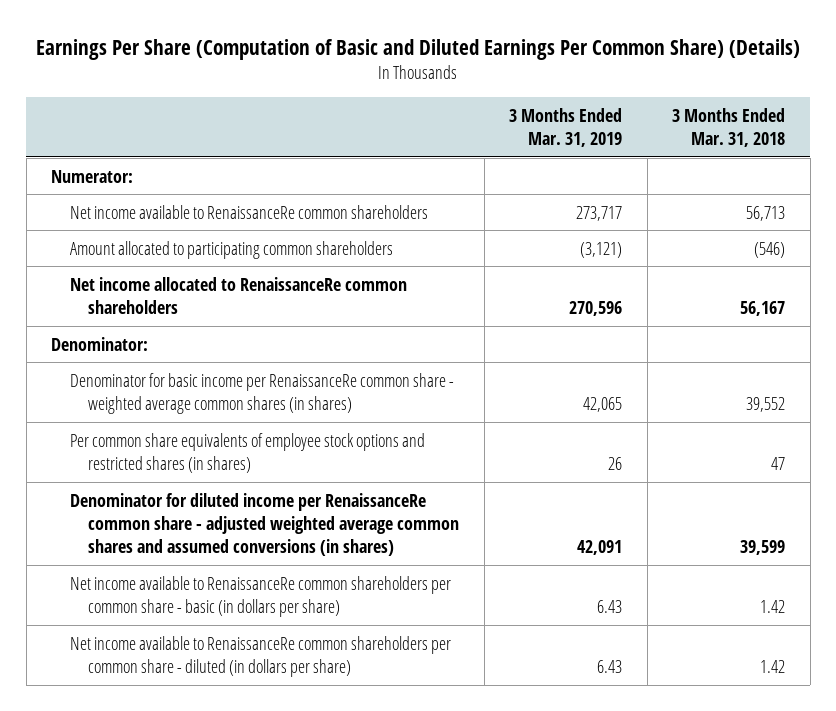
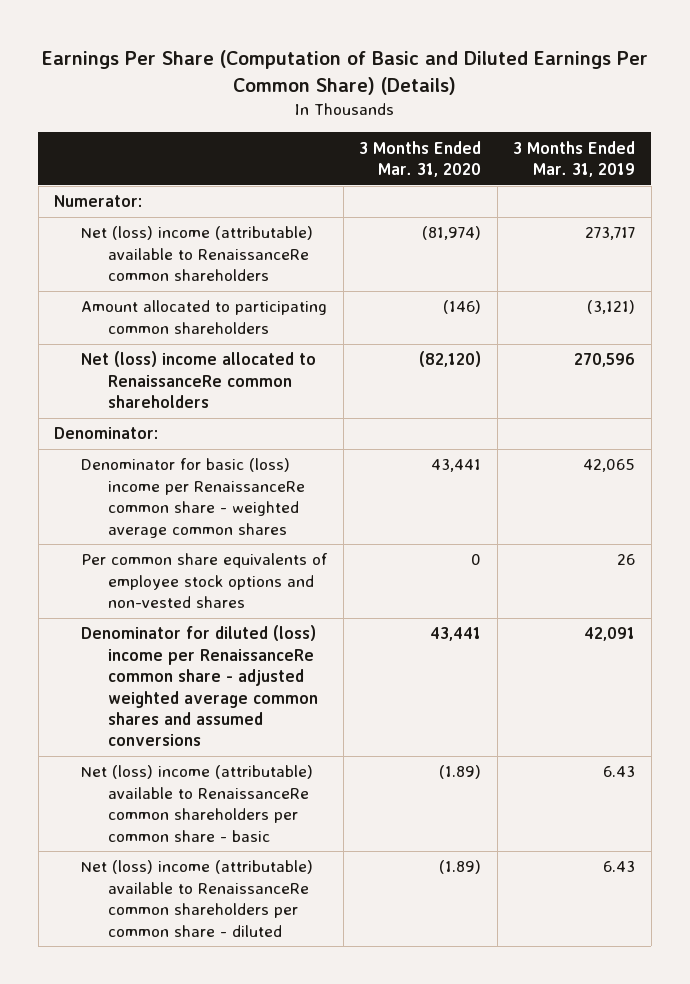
[672,107,786,148] 3 Months Ended Mar. 31, 2018 -> none
none -> [359,140,482,177] 3 Months Ended Mar. 31, 2020
[69,204,428,219] Net income available to RenaissanceRe common shareholders -> [81,226,314,282] Net (loss) income (attributable) available to RenaissanceRe common shareholders
[69,276,407,315] Net income allocated to RenaissanceRe common shareholders -> [81,351,317,409] Net (loss) income allocated to RenaissanceRe common shareholders
[69,372,454,415] Denominator for basic income per RenaissanceRe common share - weighted average common shares (in shares) -> [81,458,306,538] Denominator for basic (loss) income per RenaissanceRe common share - weighted average common shares
[69,432,425,474] Per common share equivalents of employee stock options and restricted shares (in shares) -> [81,553,329,609] Per common share equivalents of employee stock options and non-vested shares
[69,492,460,557] Denominator for diluted income per RenaissanceRe common share - adjusted weighted average common shares and assumed conversions (in shares) -> [81,625,319,747] Denominator for diluted (loss) income per RenaissanceRe common share - adjusted weighted average common shares and assumed conversions
[69,575,451,618] Net income available to RenaissanceRe common shareholders per common share - basic (in dollars per share) -> [81,765,314,842] Net (loss) income (attributable) available to RenaissanceRe common shareholders per common share - basic
[69,635,451,678] Net income available to RenaissanceRe common shareholders per common share - diluted (in dollars per share) -> [81,860,314,937] Net (loss) income (attributable) available to RenaissanceRe common shareholders per common share - diluted

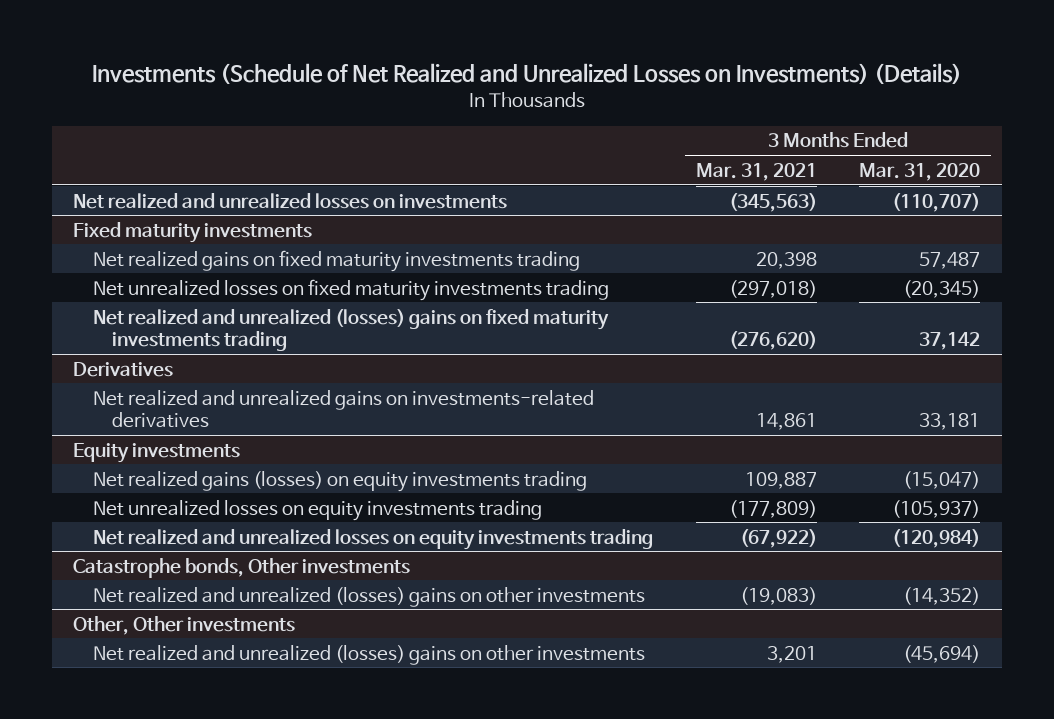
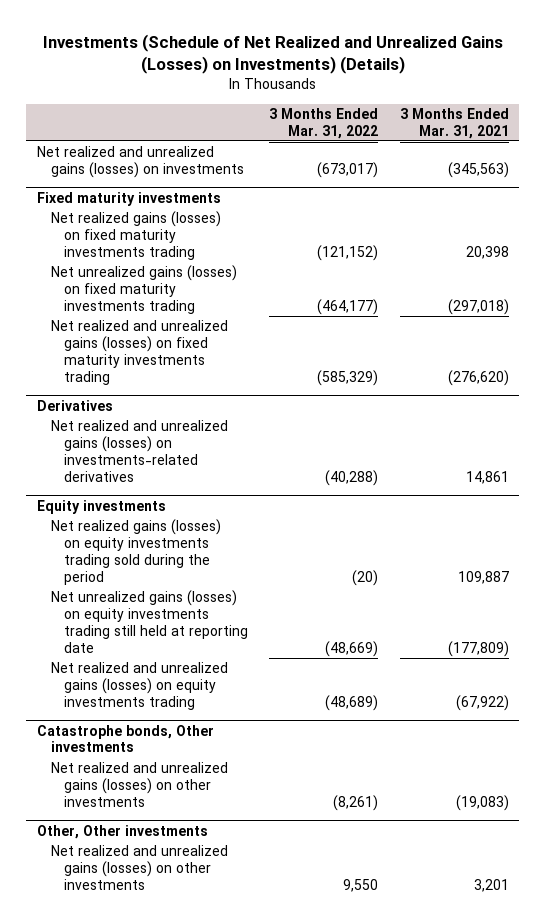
[91,63,962,85] Investments (Schedule of Net Realized and Unrealized Losses on Investments) (Details) -> [42,34,503,75] Investments (Schedule of Net Realized and Unrealized Gains (Losses) on Investments) (Details)
[859,162,981,181] Mar. 31, 2020 -> none
none -> [269,107,379,139] 3 Months Ended Mar. 31, 2022
[73,192,508,209] Net realized and unrealized losses on investments -> [37,146,244,179] Net realized and unrealized gains (losses) on investments
[92,249,580,272] Net realized gains on fixed maturity investments trading -> [50,211,221,260] Net realized gains (losses) on fixed maturity investments trading
[92,278,609,301] Net unrealized losses on fixed maturity investments trading -> [50,265,237,314] Net unrealized gains (losses) on fixed maturity investments trading
[92,308,609,352] Net realized and unrealized (losses) gains on fixed maturity investments trading -> [50,320,228,385] Net realized and unrealized gains (losses) on fixed maturity investments trading
[92,389,594,429] Net realized and unrealized gains on investments-related derivatives -> [50,420,228,482] Net realized and unrealized gains (losses) on investments-related derivatives
[92,470,587,492] Net realized gains (losses) on equity investments trading -> [50,519,221,585] Net realized gains (losses) on equity investments trading sold during the period
[92,499,542,521] Net unrealized losses on equity investments trading -> [50,590,248,653] Net unrealized gains (losses) on equity investments trading still held at reporting date
[92,528,653,550] Net realized and unrealized losses on equity investments trading -> [50,662,228,710] Net realized and unrealized gains (losses) on equity investments trading
[92,586,645,607] Net realized and unrealized (losses) gains on other investments -> [50,762,228,807] Net realized and unrealized gains (losses) on other investments
[92,644,645,665] Net realized and unrealized (losses) gains on other investments -> [50,845,228,890] Net realized and unrealized gains (losses) on other investments

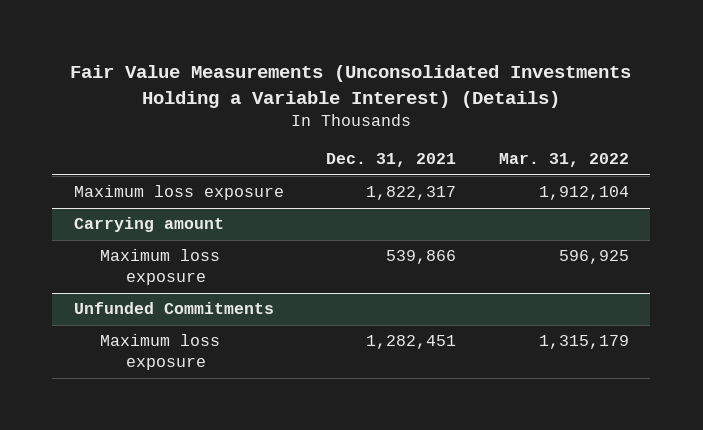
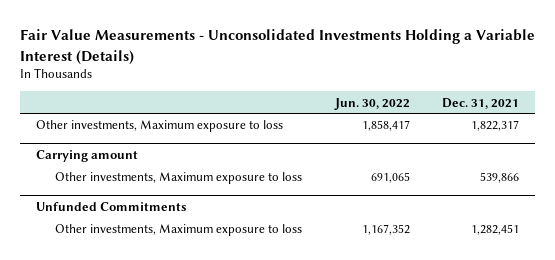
[70,65,632,108] Fair Value Measurements (Unconsolidated Investments Holding a Variable Interest) (Details) -> [19,29,535,65] Fair Value Measurements - Unconsolidated Investments Holding a Variable Interest (Details)
[498,153,629,168] Mar. 31, 2022 -> none
none -> [333,97,410,110] Jun. 30, 2022
[73,185,284,201] Maximum loss exposure -> [35,120,283,133] Other investments, Maximum exposure to loss
[99,249,220,286] Maximum loss exposure -> [55,172,303,185] Other investments, Maximum exposure to loss
[99,334,220,371] Maximum loss exposure -> [55,224,303,237] Other investments, Maximum exposure to loss

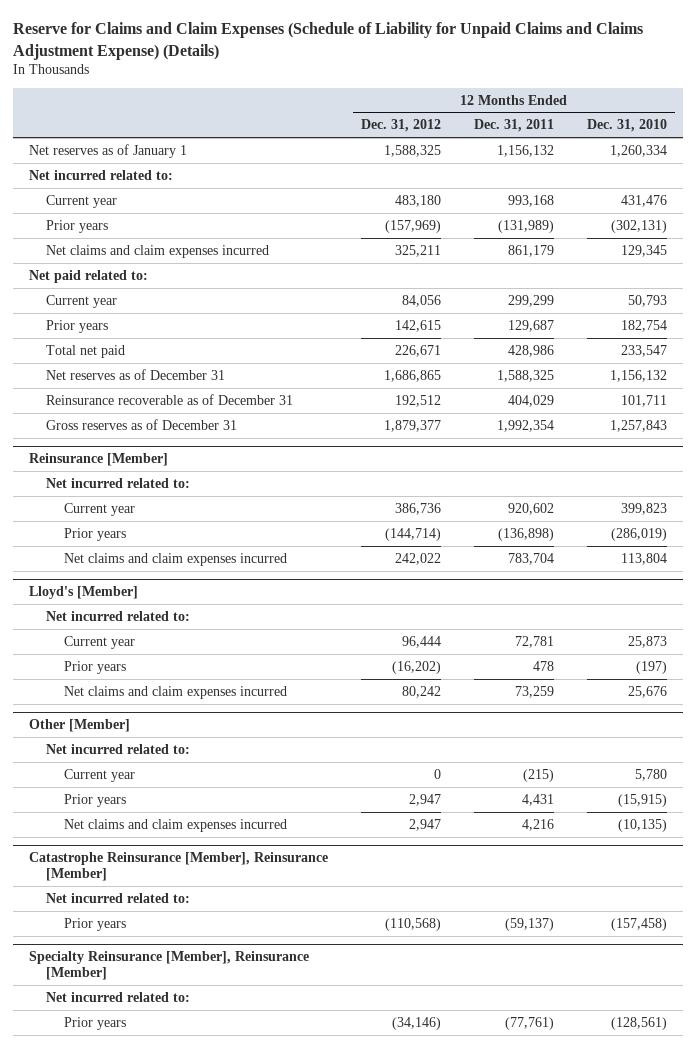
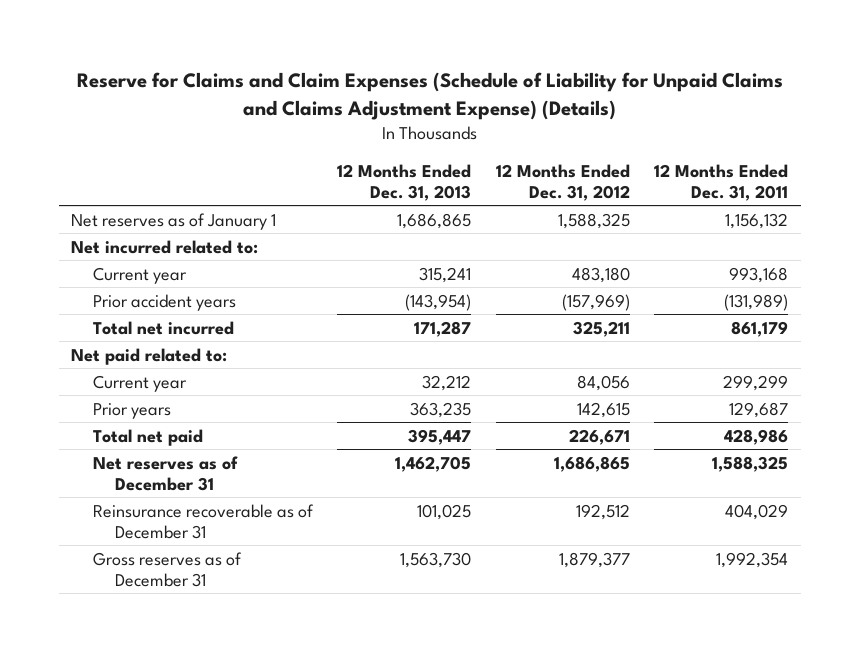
[587,119,668,133] Dec. 31, 2010 -> none
none -> [337,163,472,201] 12 Months Ended Dec. 31, 2013
[46,219,109,233] Prior years -> [92,293,236,311] Prior accident years
[46,244,270,258] Net claims and claim expenses incurred -> [92,320,234,335] Total net incurred
[29,452,169,466] Reinsurance [Member] -> none
[46,477,191,488] Net incurred related to: -> none
[63,502,135,516] Current year -> none
[63,527,126,541] Prior years -> none
[63,552,287,566] Net claims and claim expenses incurred -> none
[29,585,139,599] Lloyd's [Member] -> none
[46,610,191,621] Net incurred related to: -> none
[63,635,135,649] Current year -> none
[63,660,126,674] Prior years -> none
[63,685,287,699] Net claims and claim expenses incurred -> none
[29,718,131,732] Other [Member] -> none
[46,743,191,754] Net incurred related to: -> none
[63,768,135,782] Current year -> none
[63,793,126,807] Prior years -> none
[63,818,287,832] Net claims and claim expenses incurred -> none
[29,851,329,882] Catastrophe Reinsurance [Member], Reinsurance [Member] -> none
[46,892,191,903] Net incurred related to: -> none
[63,917,126,931] Prior years -> none
[29,950,310,981] Specialty Reinsurance [Member], Reinsurance [Member] -> none
[46,991,191,1002] Net incurred related to: -> none
[63,1016,126,1030] Prior years -> none

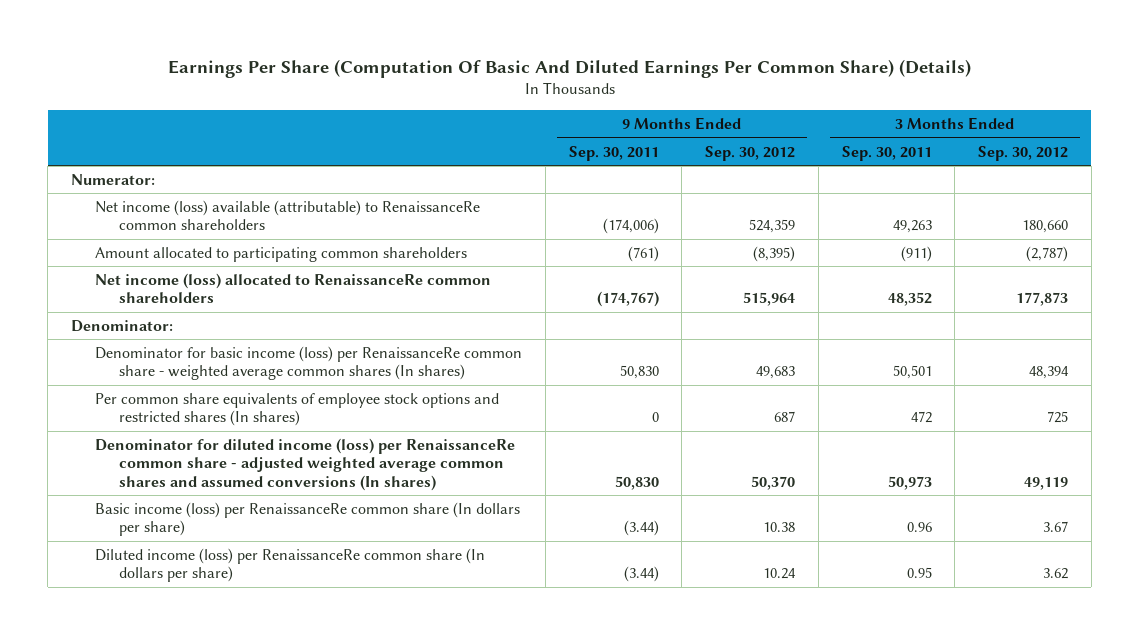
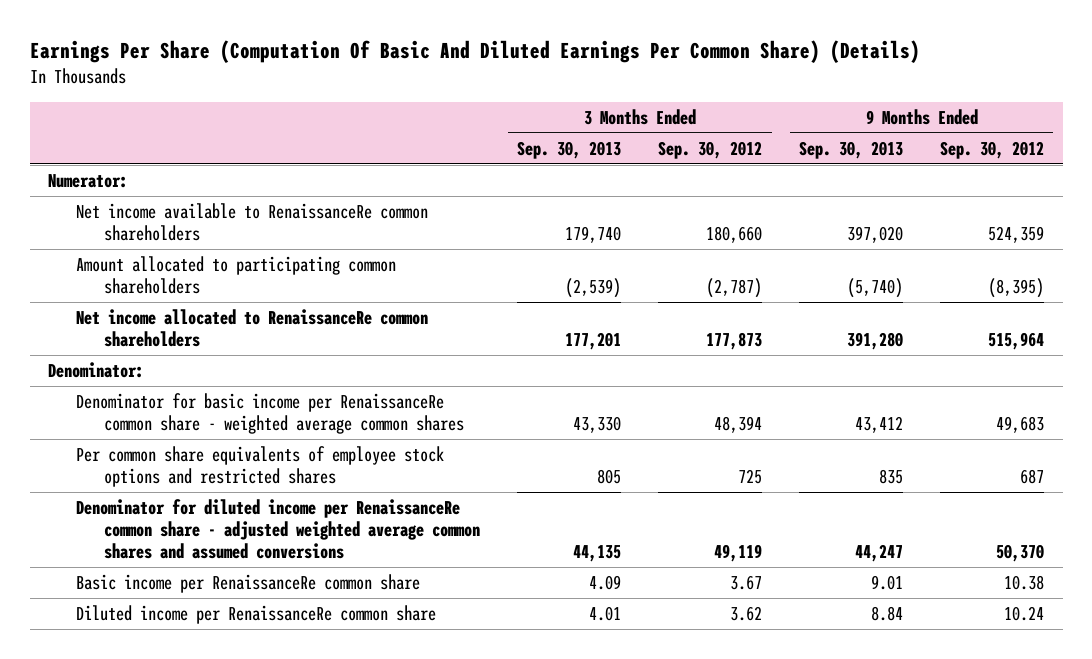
[568,145,659,161] Sep. 30, 2011 -> none
[841,145,932,161] Sep. 30, 2011 -> none
none -> [517,140,622,159] Sep. 30, 2013
none -> [799,140,904,159] Sep. 30, 2013
[95,199,481,231] Net income (loss) available (attributable) to RenaissanceRe common shareholders -> [76,202,429,241] Net income available to RenaissanceRe common shareholders
[95,272,492,304] Net income (loss) allocated to RenaissanceRe common shareholders -> [76,308,429,347] Net income allocated to RenaissanceRe common shareholders
[95,345,523,381] Denominator for basic income (loss) per RenaissanceRe common share - weighted average common shares (In shares) -> [76,392,465,434] Denominator for basic income per RenaissanceRe common share - weighted average common shares
[95,392,500,427] Per common share equivalents of employee stock options and restricted shares (In shares) -> [76,445,445,487] Per common share equivalents of employee stock options and restricted shares
[95,437,516,491] Denominator for diluted income (loss) per RenaissanceRe common share - adjusted weighted average common shares and assumed conversions (In shares) -> [76,498,481,560] Denominator for diluted income per RenaissanceRe common share - adjusted weighted average common shares and assumed conversions
[95,501,521,537] Basic income (loss) per RenaissanceRe common share (In dollars per share) -> [76,573,421,593] Basic income per RenaissanceRe common share
[95,547,486,583] Diluted income (loss) per RenaissanceRe common share (In dollars per share) -> [76,604,437,624] Diluted income per RenaissanceRe common share

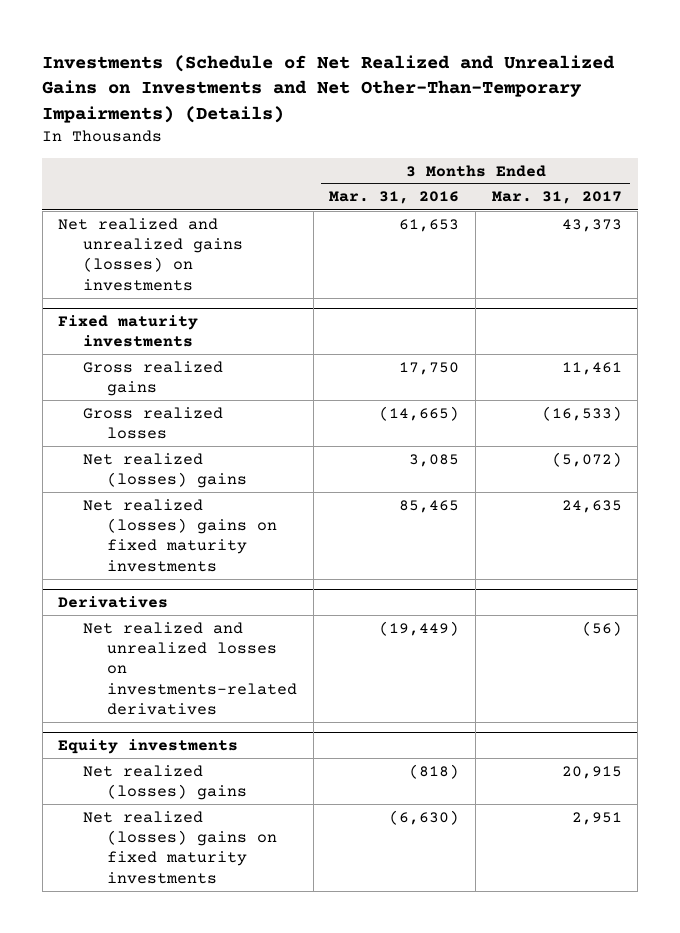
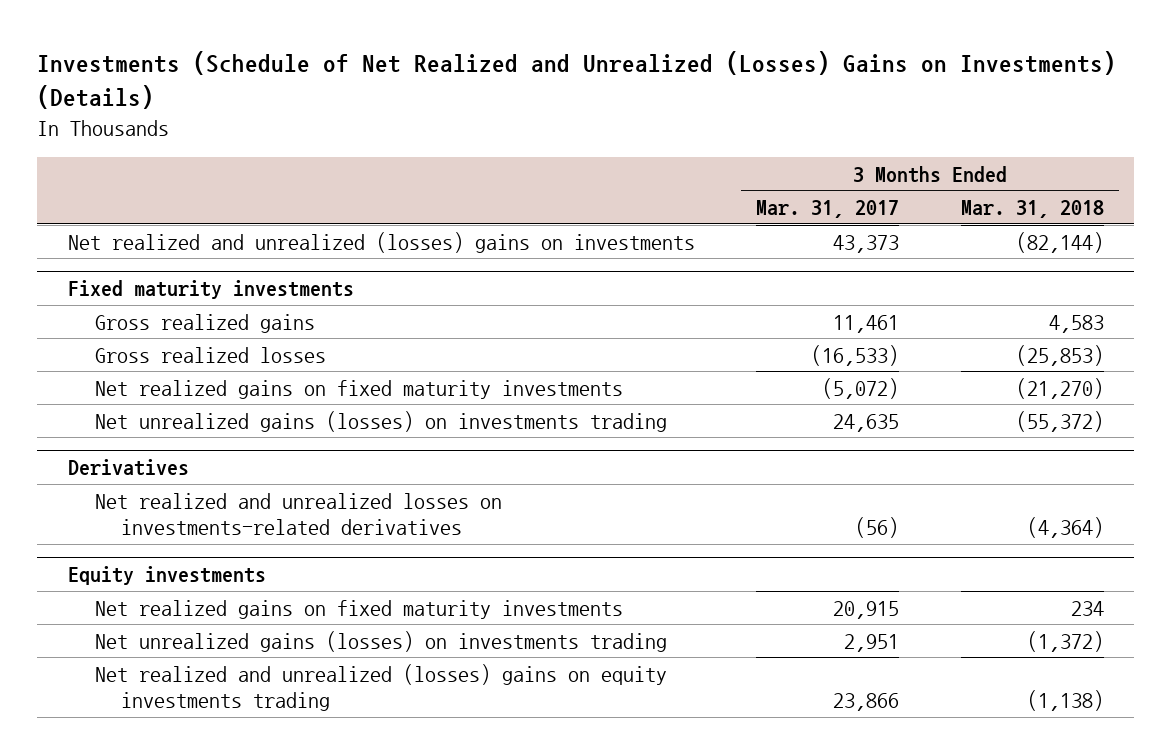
[42,54,616,124] Investments (Schedule of Net Realized and Unrealized Gains on Investments and Net Other-Than-Temporary Impairments) (Details) -> [37,51,1117,110] Investments (Schedule of Net Realized and Unrealized (Losses) Gains on Investments) (Details)
[329,191,460,205] Mar. 31, 2016 -> none
none -> [960,199,1104,218] Mar. 31, 2018
[58,217,243,291] Net realized and unrealized gains (losses) on investments -> [68,231,696,253] Net realized and unrealized (losses) gains on investments
[82,452,248,488] Net realized (losses) gains -> [94,379,623,399] Net realized gains on fixed maturity investments
[82,498,278,572] Net realized (losses) gains on fixed maturity investments -> [94,410,667,432] Net unrealized gains (losses) on investments trading
[82,764,248,800] Net realized (losses) gains -> [94,599,623,619] Net realized gains on fixed maturity investments
[82,810,278,884] Net realized (losses) gains on fixed maturity investments -> [94,630,667,652] Net unrealized gains (losses) on investments trading
none -> [94,663,667,712] Net realized and unrealized (losses) gains on equity investments trading

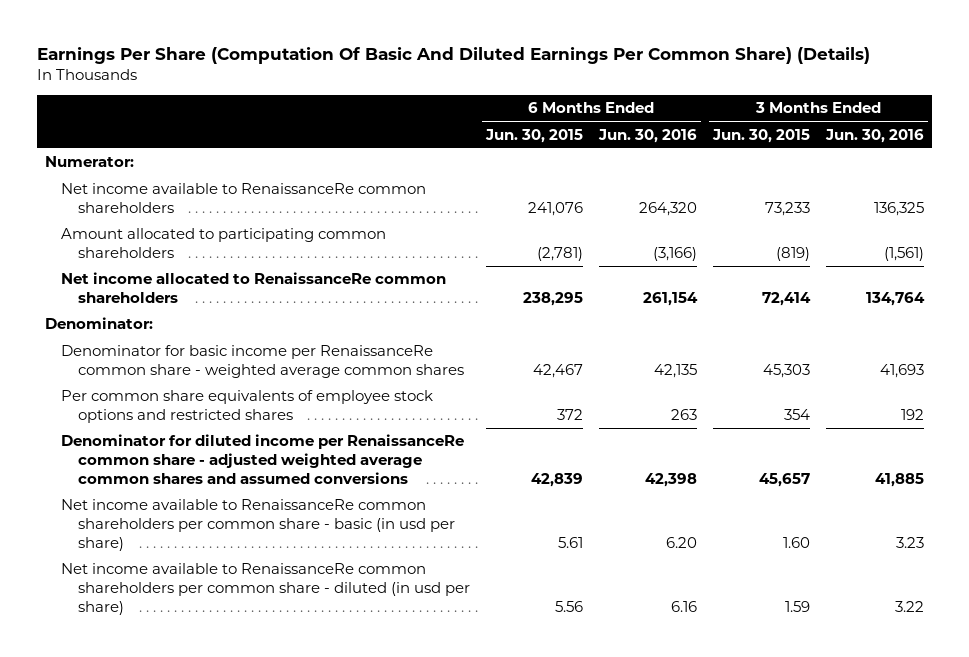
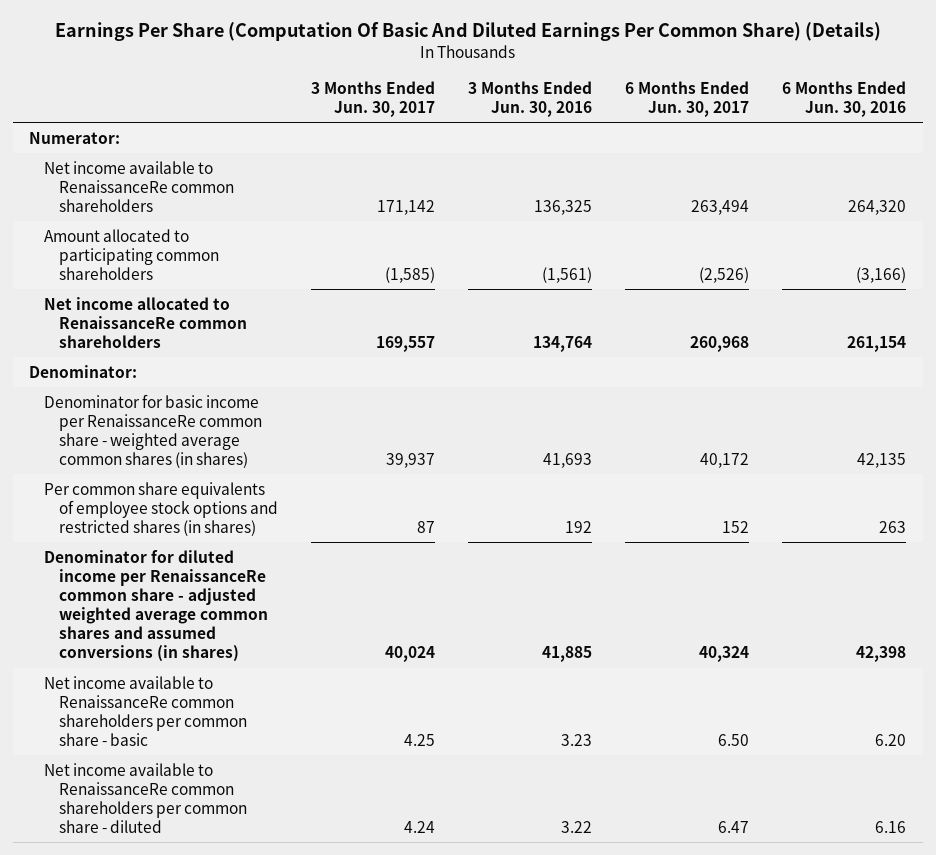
[484,128,583,143] Jun. 30, 2015 -> none
[712,128,811,143] Jun. 30, 2015 -> none
none -> [310,80,435,118] 3 Months Ended Jun. 30, 2017
none -> [625,80,750,118] 6 Months Ended Jun. 30, 2017
[61,345,464,379] Denominator for basic income per RenaissanceRe common share - weighted average common shares -> [44,393,262,469] Denominator for basic income per RenaissanceRe common share - weighted average common shares (in shares)
[61,390,434,424] Per common share equivalents of employee stock options and restricted shares -> [44,481,278,536] Per common share equivalents of employee stock options and restricted shares (in shares)
[61,434,465,485] Denominator for diluted income per RenaissanceRe common share - adjusted weighted average common shares and assumed conversions -> [44,549,268,663] Denominator for diluted income per RenaissanceRe common share - adjusted weighted average common shares and assumed conversions (in shares)
[61,499,455,552] Net income available to RenaissanceRe common shareholders per common share - basic (in usd per share) -> [44,675,247,747] Net income available to RenaissanceRe common shareholders per common share - basic
[61,563,470,616] Net income available to RenaissanceRe common shareholders per common share - diluted (in usd per share) -> [44,762,247,834] Net income available to RenaissanceRe common shareholders per common share - diluted

